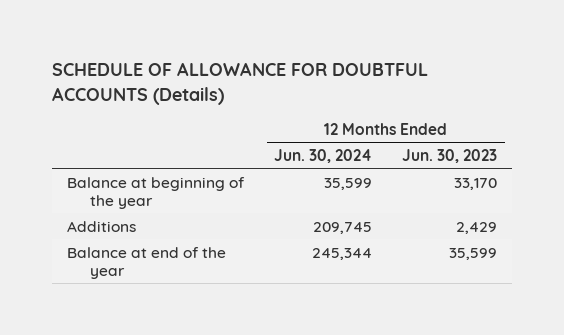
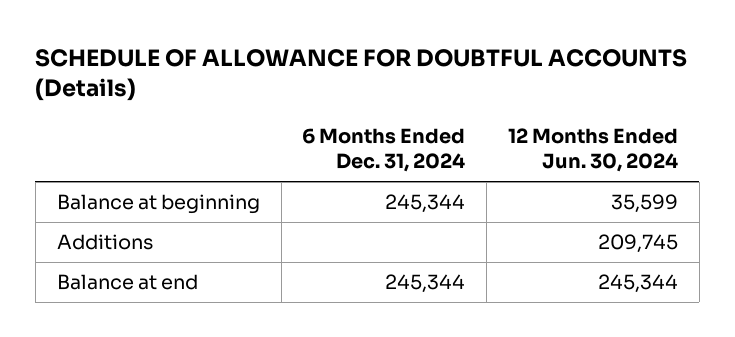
[402,148,498,163] Jun. 30, 2023 -> none
none -> [302,127,466,173] 6 Months Ended Dec. 31, 2024
[66,176,245,209] Balance at beginning of the year -> [56,194,260,215] Balance at beginning
[66,246,226,279] Balance at end of the year -> [56,274,198,291] Balance at end

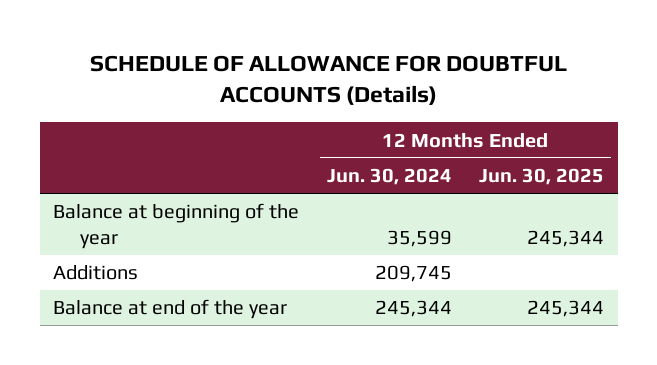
[302,127,466,173] 6 Months Ended Dec. 31, 2024 -> none
none -> [479,168,605,186] Jun. 30, 2025
[56,194,260,215] Balance at beginning -> [53,203,300,249] Balance at beginning of the year
[56,274,198,291] Balance at end -> [53,299,288,320] Balance at end of the year

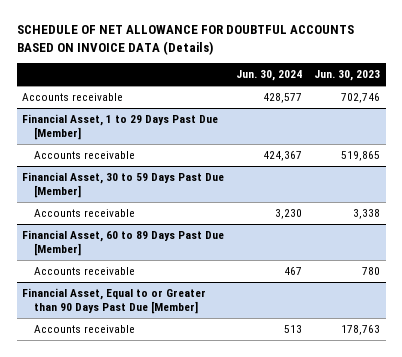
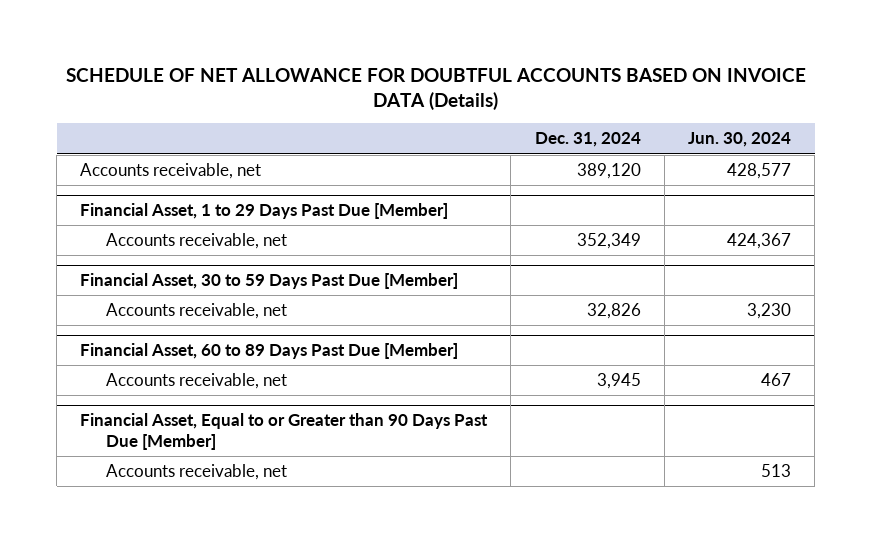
[313,70,380,82] Jun. 30, 2023 -> none
none -> [534,132,641,148] Dec. 31, 2024
[22,93,124,102] Accounts receivable -> [80,162,262,179] Accounts receivable, net
[34,151,136,160] Accounts receivable -> [105,232,287,249] Accounts receivable, net
[34,209,136,218] Accounts receivable -> [105,302,287,319] Accounts receivable, net
[34,267,136,276] Accounts receivable -> [105,372,287,389] Accounts receivable, net
[34,325,136,334] Accounts receivable -> [105,463,287,480] Accounts receivable, net

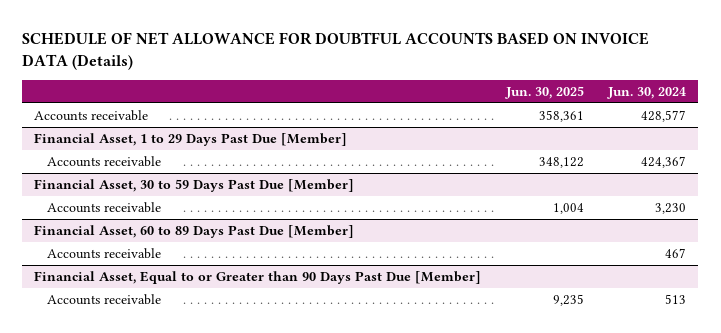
[534,132,641,148] Dec. 31, 2024 -> none
none -> [504,86,584,100] Jun. 30, 2025
[80,162,262,179] Accounts receivable, net -> [34,109,149,121] Accounts receivable
[105,232,287,249] Accounts receivable, net -> [47,155,162,167] Accounts receivable
[105,302,287,319] Accounts receivable, net -> [47,201,162,213] Accounts receivable
[105,372,287,389] Accounts receivable, net -> [47,247,162,259] Accounts receivable
[105,463,287,480] Accounts receivable, net -> [47,293,162,305] Accounts receivable

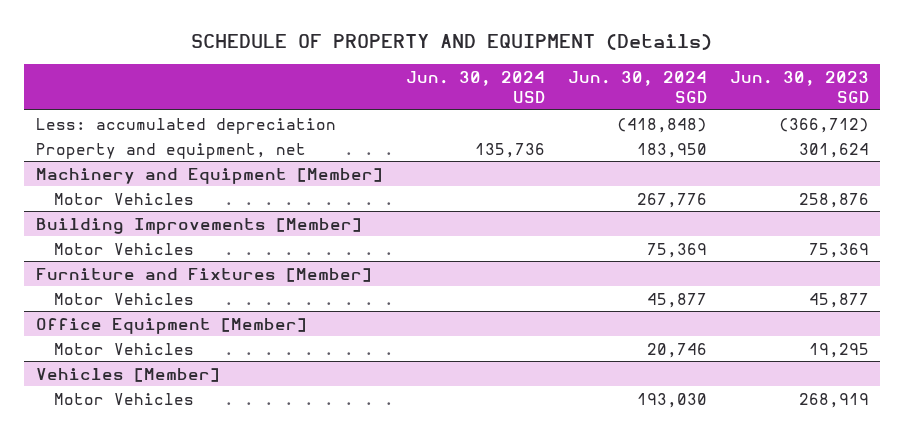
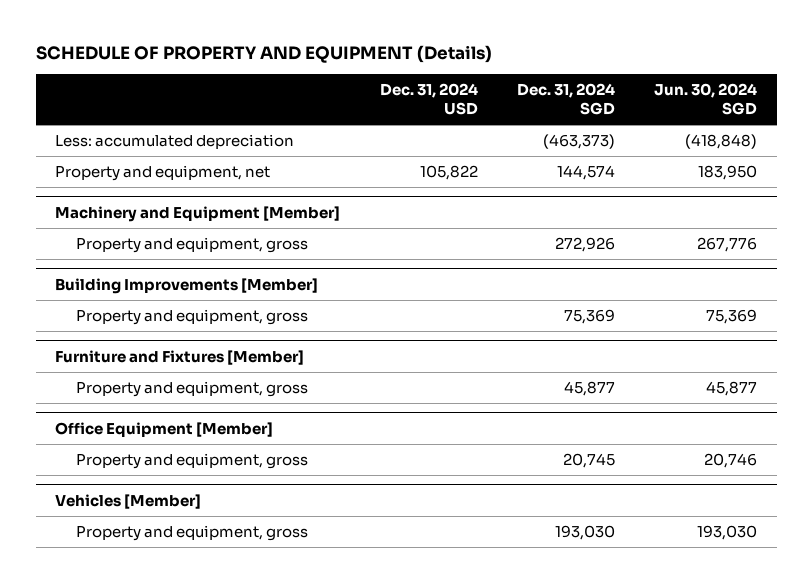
[405,70,545,104] Jun. 30, 2024 USD -> none
[729,70,869,104] Jun. 30, 2023 SGD -> none
none -> [379,82,478,116] Dec. 31, 2024 USD
none -> [516,82,615,116] Dec. 31, 2024 SGD
[54,192,195,205] Motor Vehicles -> [76,236,309,253] Property and equipment, gross
[54,242,195,255] Motor Vehicles -> [76,308,309,325] Property and equipment, gross
[54,292,195,305] Motor Vehicles -> [76,380,309,397] Property and equipment, gross
[54,342,195,355] Motor Vehicles -> [76,452,309,469] Property and equipment, gross
[54,392,195,405] Motor Vehicles -> [76,524,309,541] Property and equipment, gross

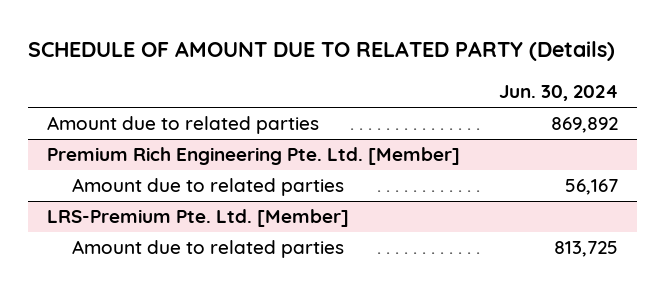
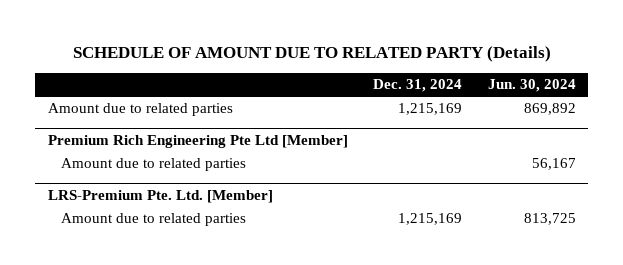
none -> [373,79,463,93] Dec. 31, 2024
[47,147,461,166] Premium Rich Engineering Pte. Ltd. [Member] -> [47,135,348,149] Premium Rich Engineering Pte Ltd [Member]

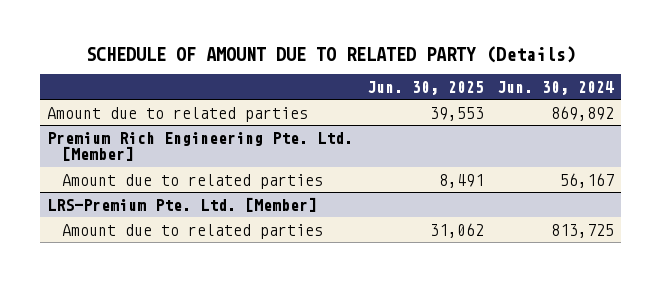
[373,79,463,93] Dec. 31, 2024 -> none
none -> [366,80,484,95] Jun. 30, 2025
[47,135,348,149] Premium Rich Engineering Pte Ltd [Member] -> [47,131,354,162] Premium Rich Engineering Pte. Ltd. [Member]

